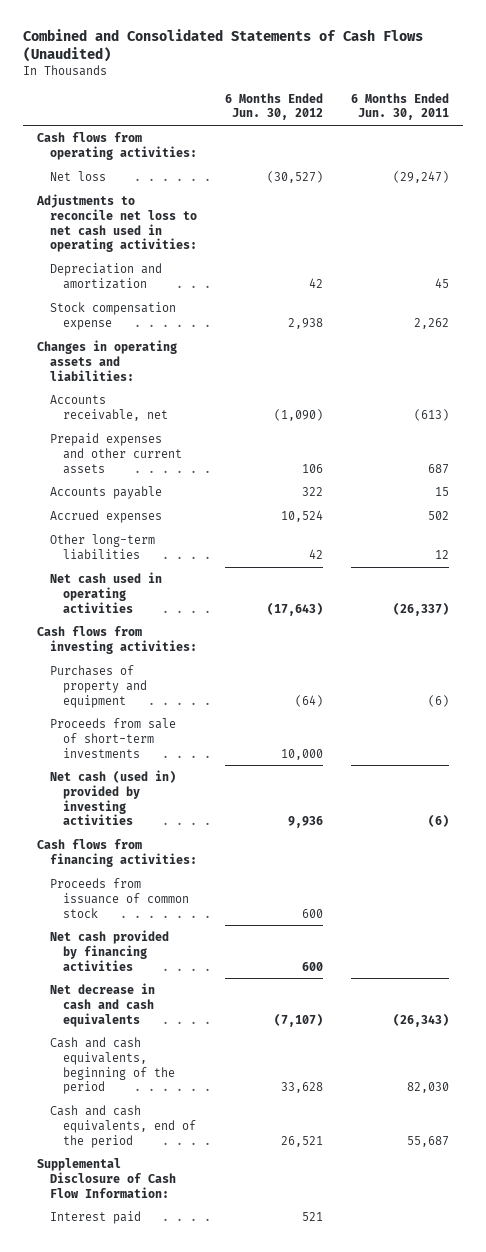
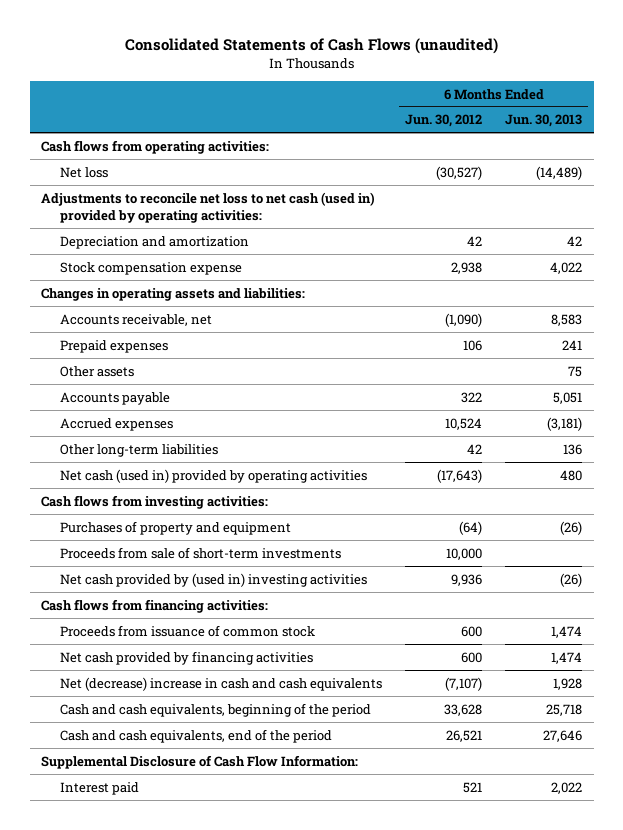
[22,29,423,63] Combined and Consolidated Statements of Cash Flows (Unaudited) -> [124,38,498,55] Consolidated Statements of Cash Flows (unaudited)
[351,92,450,121] 6 Months Ended Jun. 30, 2011 -> none
none -> [505,114,583,128] Jun. 30, 2013
[35,194,197,253] Adjustments to reconcile net loss to net cash used in operating activities: -> [41,191,376,223] Adjustments to reconcile net loss to net cash (used in) provided by operating activities:
[49,433,182,474] Prepaid expenses and other current assets -> [60,339,169,353] Prepaid expenses
none -> [60,365,135,377] Other assets
[49,572,162,613] Net cash used in operating activities -> [60,468,368,483] Net cash (used in) provided by operating activities
[49,770,176,826] Net cash (used in) provided by investing activities -> [60,572,368,587] Net cash provided by (used in) investing activities
[49,983,155,1027] Net decrease in cash and cash equivalents -> [60,676,383,691] Net (decrease) increase in cash and cash equivalents

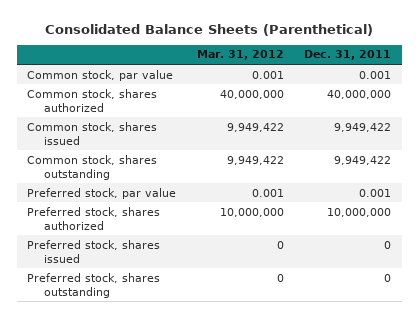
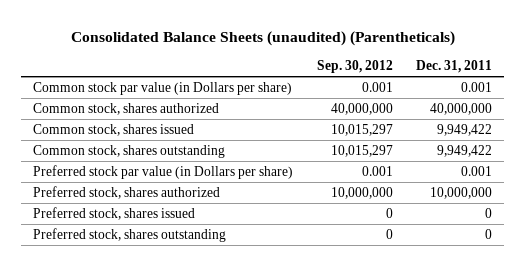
[45,23,374,36] Consolidated Balance Sheets (Parenthetical) -> [70,30,455,46] Consolidated Balance Sheets (unaudited) (Parentheticals)
[196,50,284,61] Mar. 31, 2012 -> none
none -> [316,60,393,74] Sep. 30, 2012
[26,69,173,81] Common stock, par value -> [32,81,292,95] Common stock par value (in Dollars per share)
[26,187,176,199] Preferred stock, par value -> [32,164,293,179] Preferred stock par value (in Dollars per share)

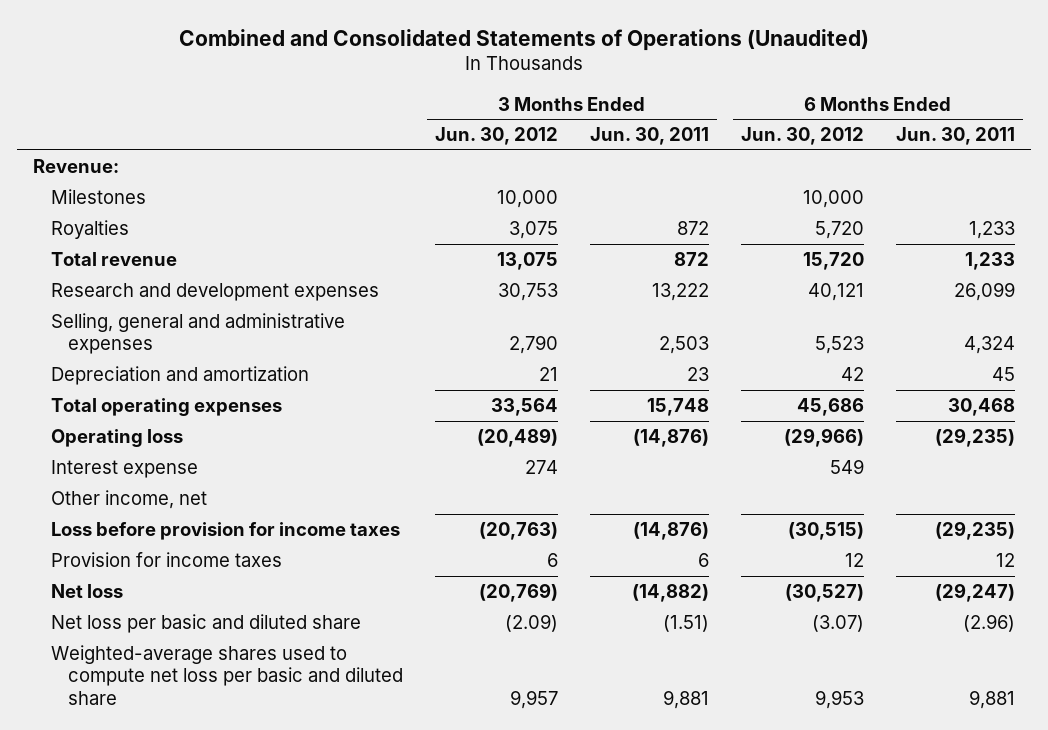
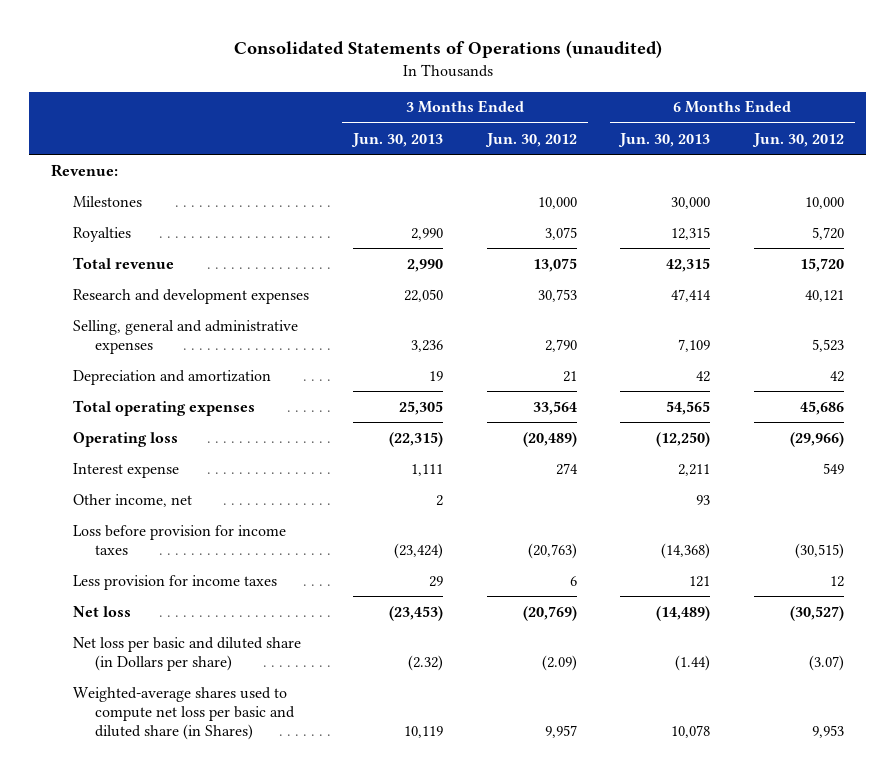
[179,28,870,51] Combined and Consolidated Statements of Operations (Unaudited) -> [233,39,662,58] Consolidated Statements of Operations (unaudited)
[589,127,709,146] Jun. 30, 2011 -> none
[895,127,1015,146] Jun. 30, 2011 -> none
none -> [350,132,443,147] Jun. 30, 2013
none -> [618,132,711,147] Jun. 30, 2013
[50,551,282,567] Provision for income taxes -> [73,574,278,590] Less provision for income taxes
[50,613,361,633] Net loss per basic and diluted share -> [73,636,302,671] Net loss per basic and diluted share (in Dollars per share)
[50,644,404,705] Weighted-average shares used to compute net loss per basic and diluted share -> [73,686,296,740] Weighted-average shares used to compute net loss per basic and diluted share (in Shares)

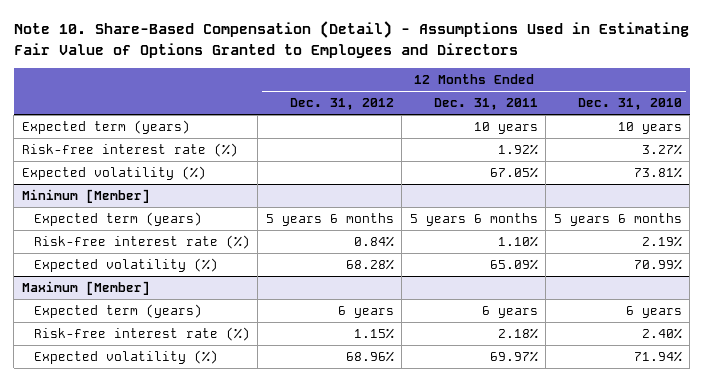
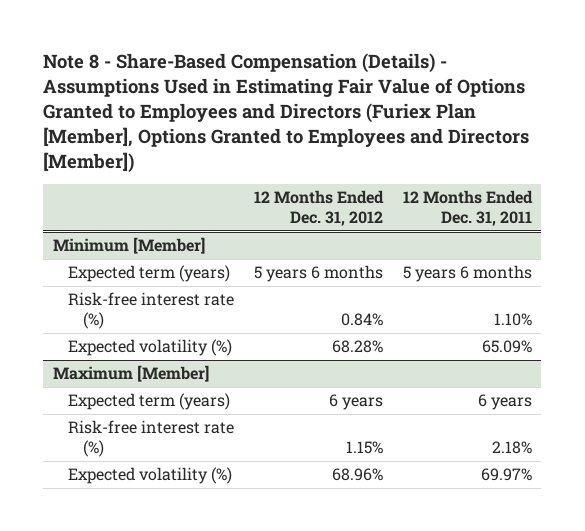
[13,21,689,58] Note 10. Share-Based Compensation (Detail) - Assumptions Used in Estimating Fair Value of Options Granted to Employees and Directors -> [43,53,530,173] Note 8 - Share-Based Compensation (Details) - Assumptions Used in Estimating Fair Value of Options Granted to Employees and Directors (Furiex Plan [Member], Options Granted to Employees and Directors [Member])
[577,98,682,111] Dec. 31, 2010 -> none
[21,120,190,135] Expected term (years) -> none
[21,143,238,158] Risk-free interest rate (%) -> none
[21,166,206,181] Expected volatility (%) -> none

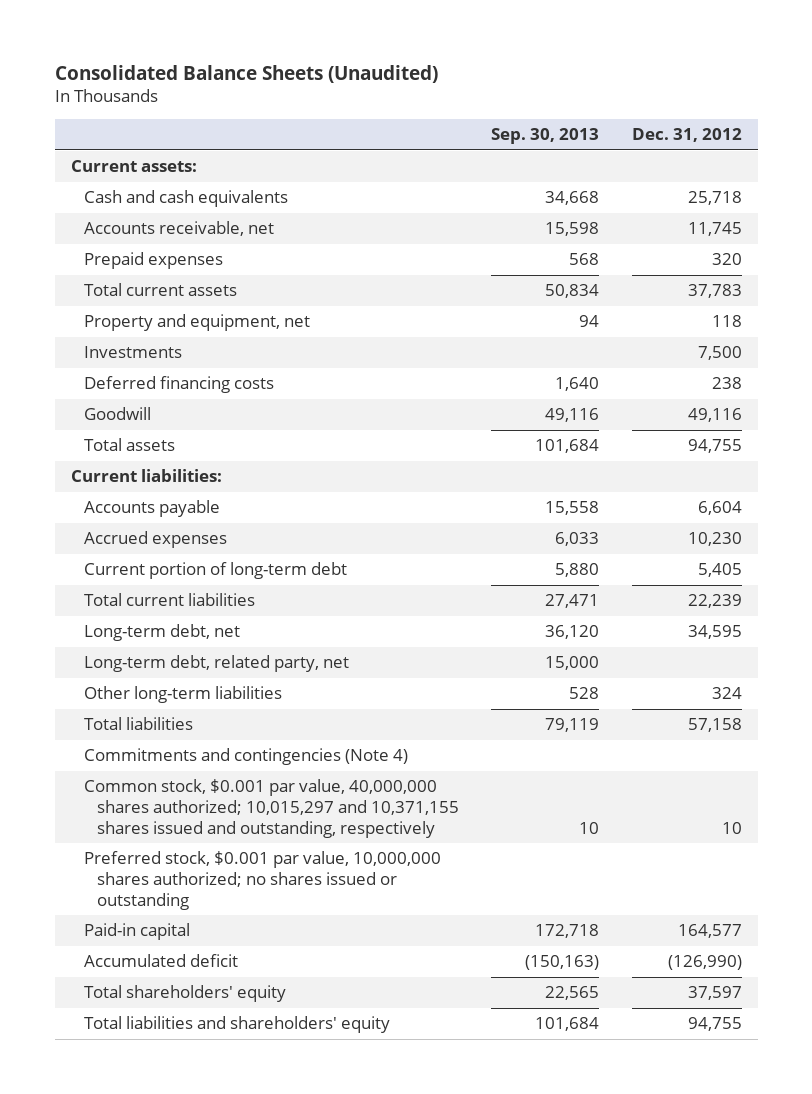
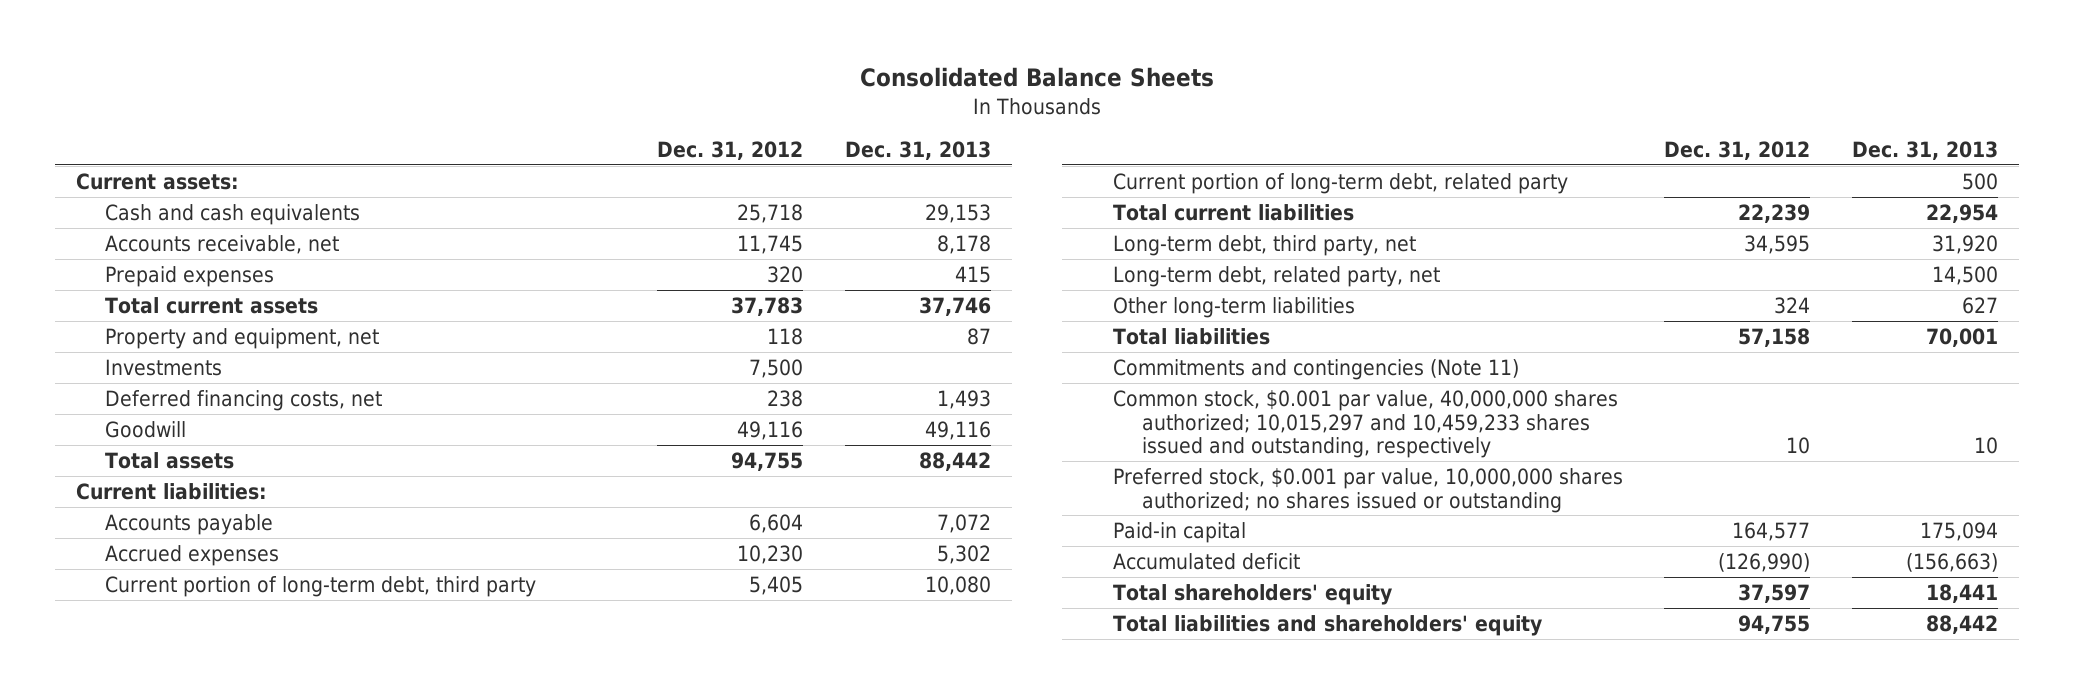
[54,65,438,84] Consolidated Balance Sheets (Unaudited) -> [859,67,1214,88] Consolidated Balance Sheets
[491,127,600,144] Sep. 30, 2013 -> none
none -> [844,140,991,160] Dec. 31, 2013
[83,376,274,394] Deferred financing costs -> [105,389,383,411] Deferred financing costs, net
[83,562,347,580] Current portion of long-term debt -> [105,575,537,597] Current portion of long-term debt, third party
none -> [1112,172,1568,194] Current portion of long-term debt, related party
[83,624,240,642] Long-term debt, net -> [1112,234,1416,256] Long-term debt, third party, net
[83,748,408,766] Commitments and contingencies (Note 4) -> [1112,358,1519,380] Commitments and contingencies (Note 11)
[83,779,460,838] Common stock, $0.001 par value, 40,000,000 shares authorized; 10,015,297 and 10,371,155 shares issued and outstanding, respectively -> [1112,389,1618,459] Common stock, $0.001 par value, 40,000,000 shares authorized; 10,015,297 and 10,459,233 shares issued and outstanding, respectively

